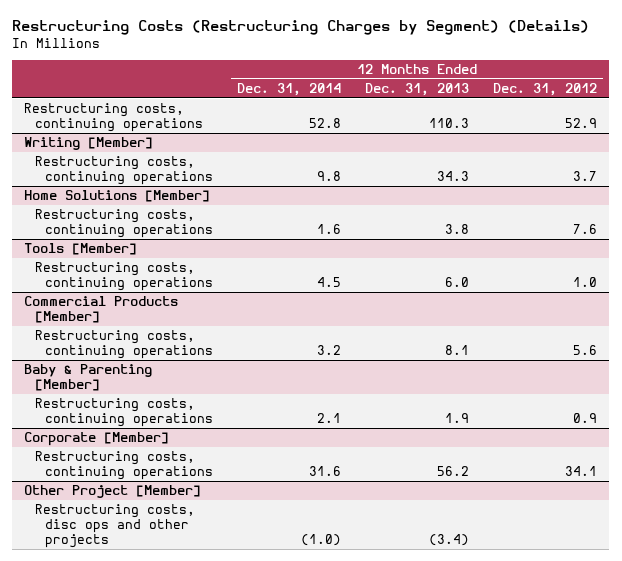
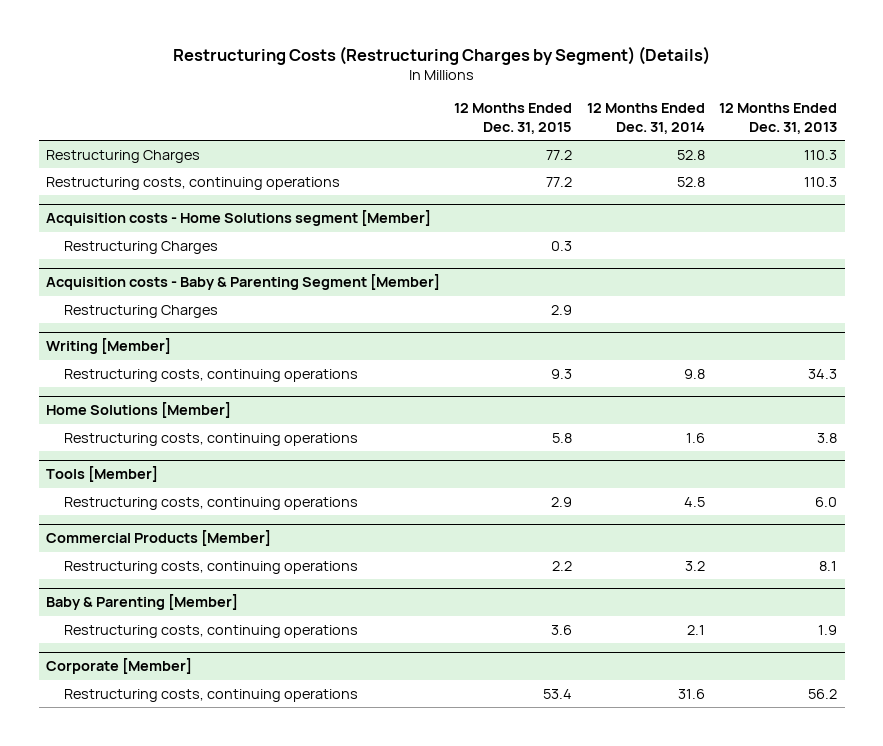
[493,82,598,96] Dec. 31, 2012 -> none
none -> [454,103,573,134] 12 Months Ended Dec. 31, 2015
none -> [45,149,200,163] Restructuring Charges
none -> [45,210,431,227] Acquisition costs - Home Solutions segment [Member]
none -> [63,240,218,254] Restructuring Charges
none -> [45,274,440,291] Acquisition costs - Baby & Parenting Segment [Member]
none -> [63,304,218,318] Restructuring Charges
[24,485,202,499] Other Project [Member] -> none
[34,504,195,549] Restructuring costs, disc ops and other projects -> none

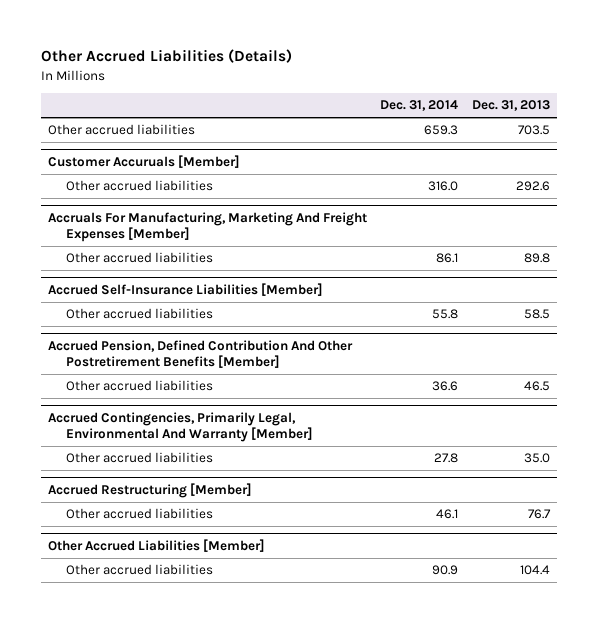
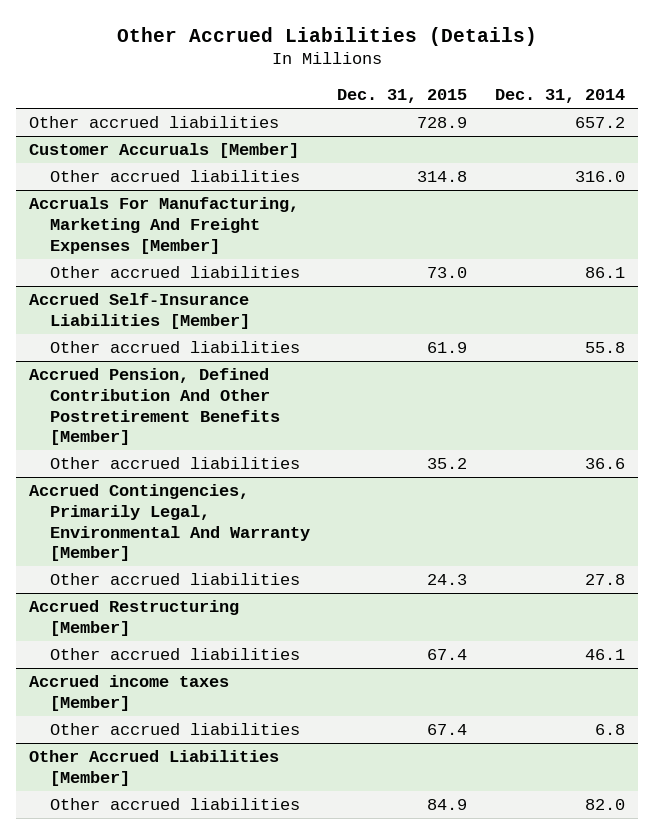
[472,100,551,112] Dec. 31, 2013 -> none
none -> [337,89,468,104] Dec. 31, 2015
[424,125,459,136] 659.3 -> [574,117,625,129] 657.2
none -> [29,675,230,711] Accrued income taxes [Member]
none -> [50,723,301,736] Other accrued liabilities
[432,565,459,576] 90.9 -> [584,799,625,811] 82.0

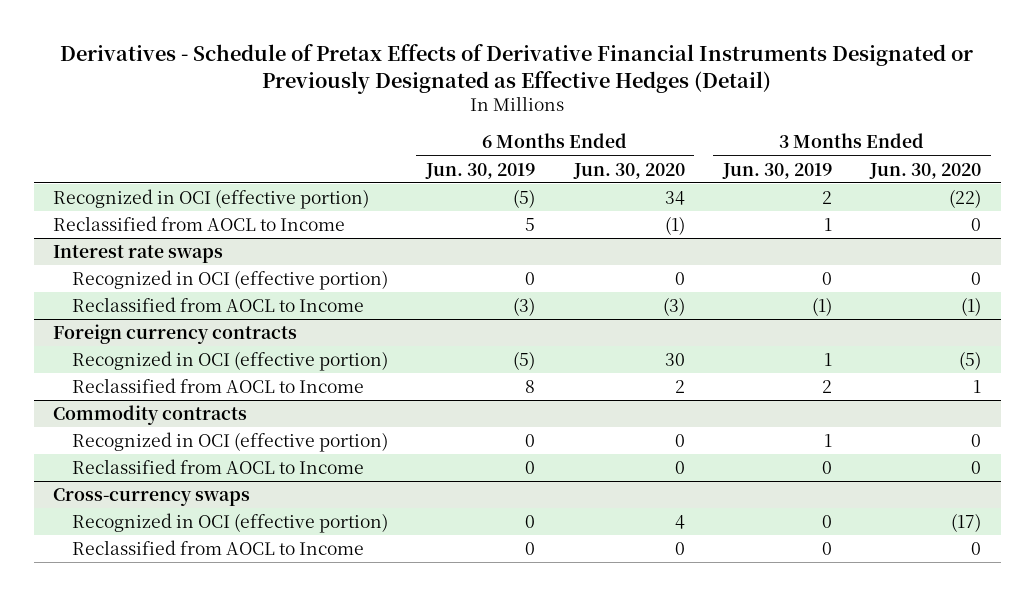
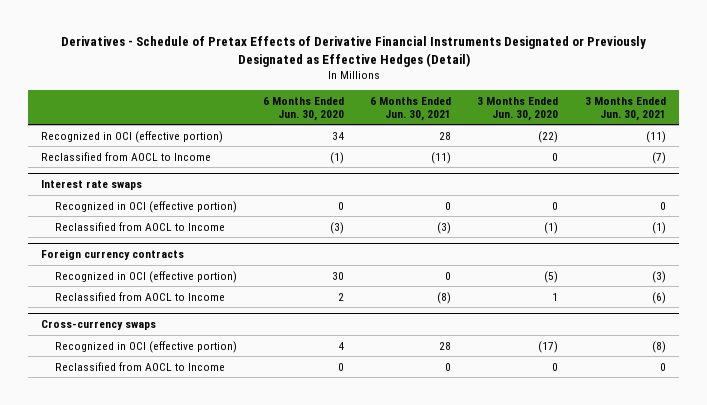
[425,162,536,179] Jun. 30, 2019 -> none
[722,162,833,179] Jun. 30, 2019 -> none
none -> [370,96,452,121] 6 Months Ended Jun. 30, 2021
none -> [584,96,666,121] 3 Months Ended Jun. 30, 2021
[53,404,248,425] Commodity contracts -> none
[71,431,388,452] Recognized in OCI (effective portion) -> none
[71,458,364,474] Reclassified from AOCL to Income -> none

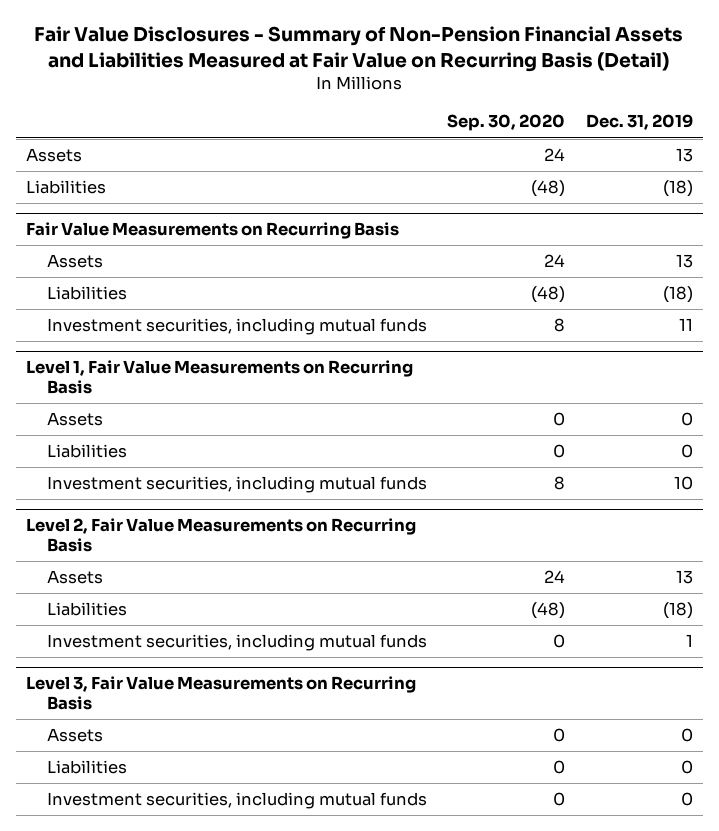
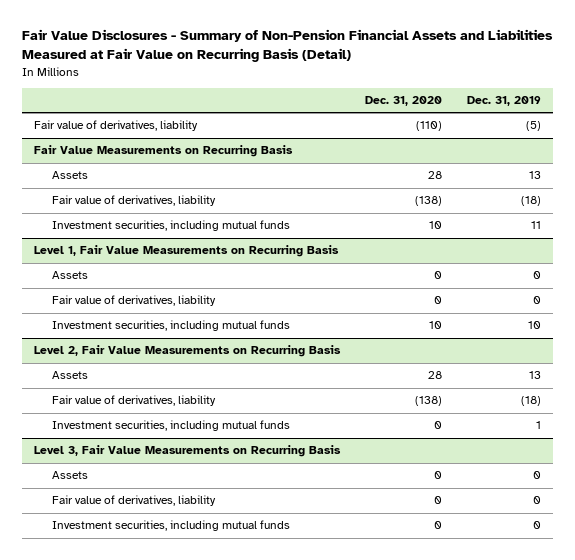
[447,114,566,132] Sep. 30, 2020 -> none
none -> [364,96,442,107] Dec. 31, 2020
[25,148,82,163] Assets -> none
[25,180,106,195] Liabilities -> none
none -> [33,120,198,132] Fair value of derivatives, liability
[46,286,127,301] Liabilities -> [52,195,217,207] Fair value of derivatives, liability
[46,444,127,459] Liabilities -> [52,295,217,307] Fair value of derivatives, liability
[46,602,127,617] Liabilities -> [52,395,217,407] Fair value of derivatives, liability
[46,760,127,775] Liabilities -> [52,495,217,507] Fair value of derivatives, liability

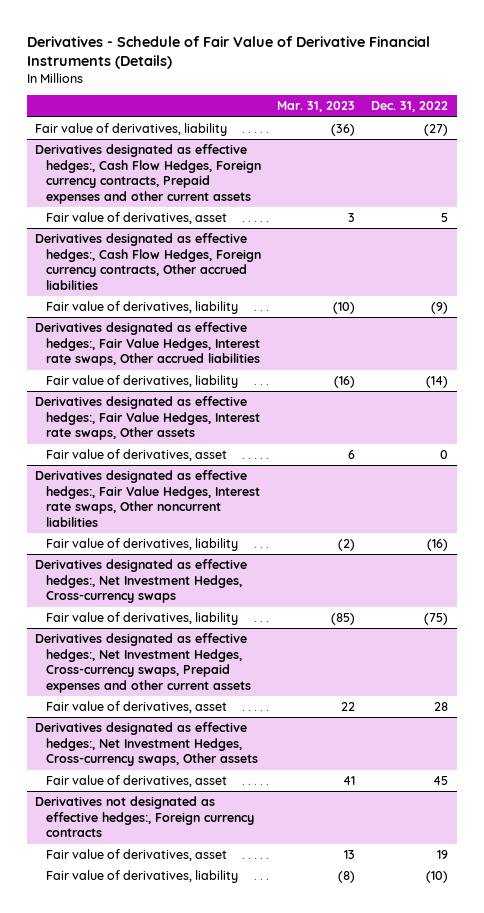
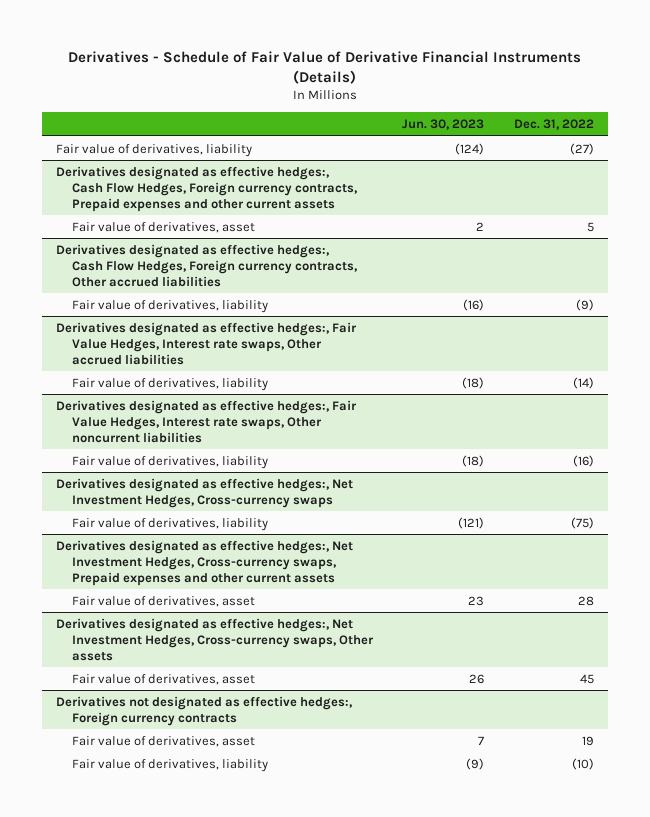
[277,101,356,113] Mar. 31, 2023 -> none
none -> [402,118,485,130] Jun. 30, 2023
[35,396,260,441] Derivatives designated as effective hedges:, Fair Value Hedges, Interest rate swaps, Other assets -> none
[45,449,227,462] Fair value of derivatives, asset -> none

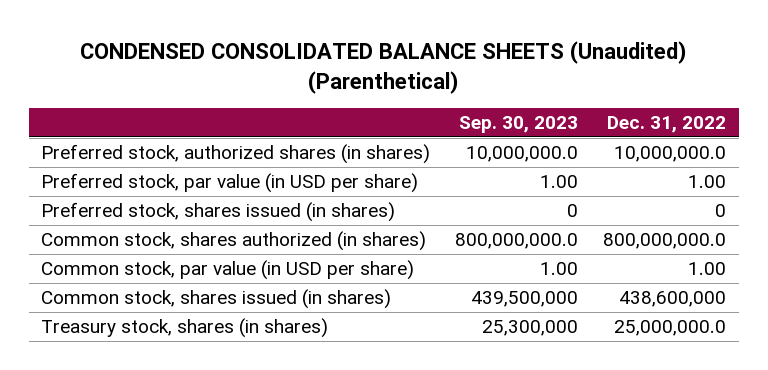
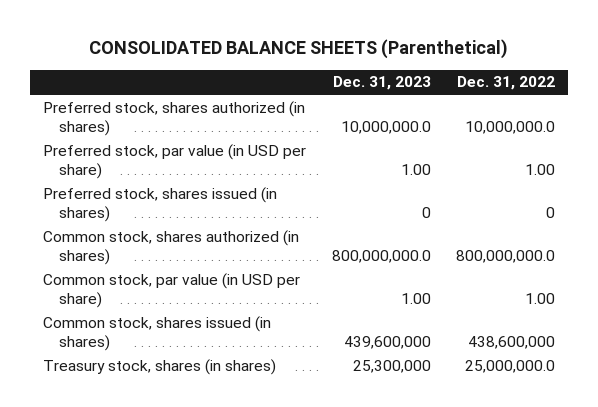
[79,40,687,94] CONDENSED CONSOLIDATED BALANCE SHEETS (Unaudited) (Parenthetical) -> [89,39,509,60] CONSOLIDATED BALANCE SHEETS (Parenthetical)
[459,116,579,134] Sep. 30, 2023 -> none
none -> [332,76,431,91] Dec. 31, 2023
[41,144,431,165] Preferred stock, authorized shares (in shares) -> [43,100,306,136] Preferred stock, shares authorized (in shares)

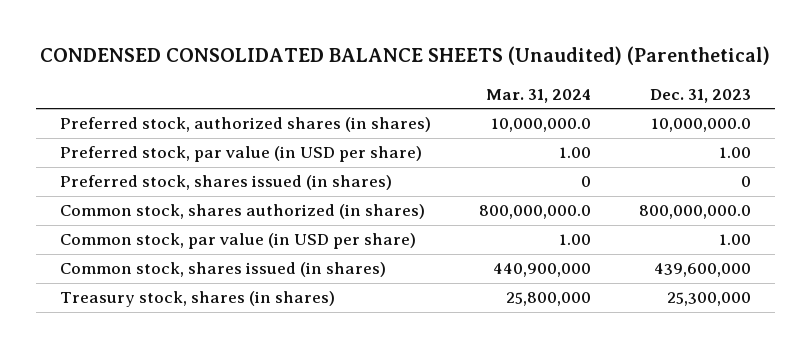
[89,39,509,60] CONSOLIDATED BALANCE SHEETS (Parenthetical) -> [40,46,771,66] CONDENSED CONSOLIDATED BALANCE SHEETS (Unaudited) (Parenthetical)
[457,76,556,91] Dec. 31, 2022 -> none
none -> [485,88,591,103] Mar. 31, 2024
[43,100,306,136] Preferred stock, shares authorized (in shares) -> [59,117,431,133] Preferred stock, authorized shares (in shares)

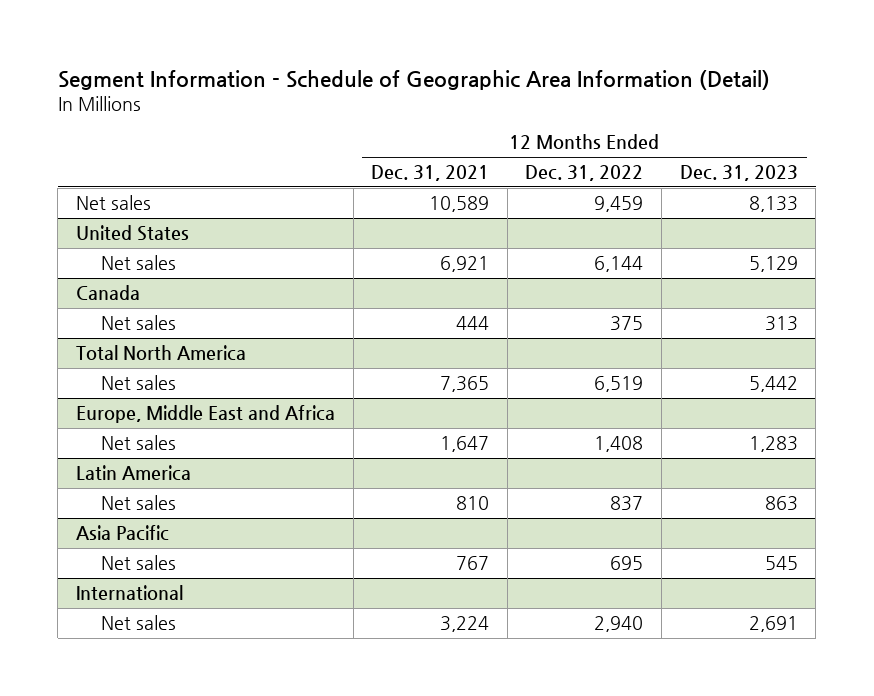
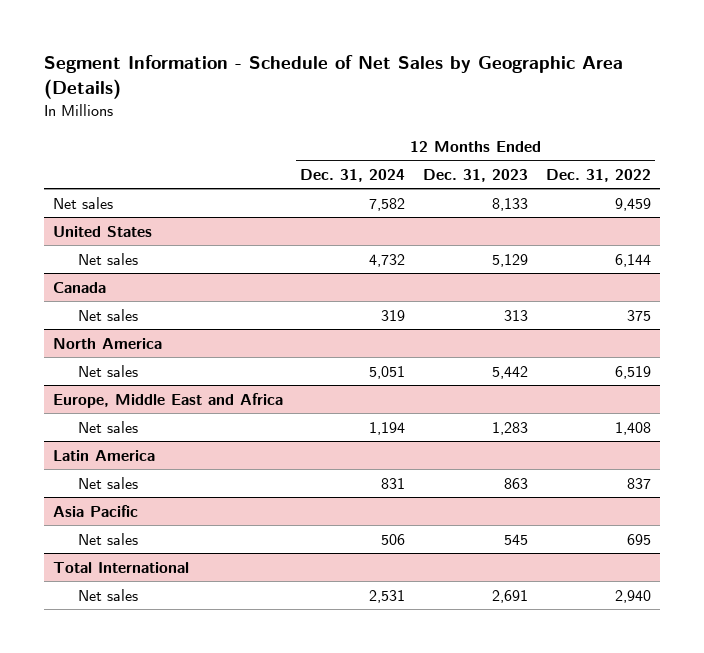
[57,69,770,90] Segment Information - Schedule of Geographic Area Information (Detail) -> [43,54,623,100] Segment Information - Schedule of Net Sales by Geographic Area (Details)
[371,165,490,182] Dec. 31, 2021 -> none
none -> [300,168,406,182] Dec. 31, 2024
[76,345,247,362] Total North America -> [52,337,162,349] North America
[76,585,184,601] International -> [52,561,189,573] Total International

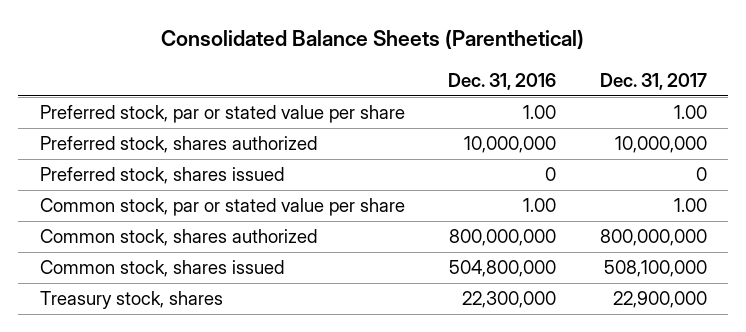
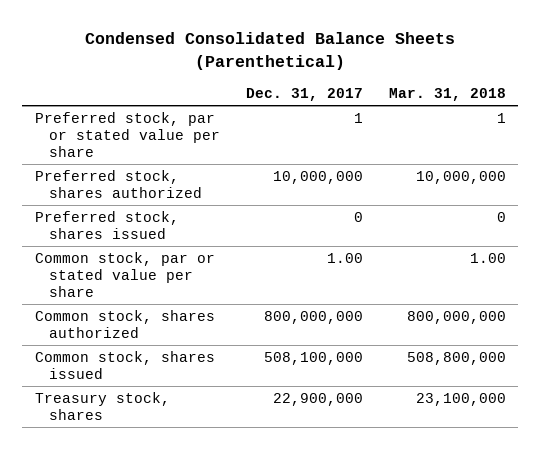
[161,29,585,50] Consolidated Balance Sheets (Parenthetical) -> [85,32,456,70] Condensed Consolidated Balance Sheets (Parenthetical)
[448,73,557,91] Dec. 31, 2016 -> none
none -> [388,88,506,102] Mar. 31, 2018
[673,105,707,120] 1.00 -> [353,112,363,123] 1

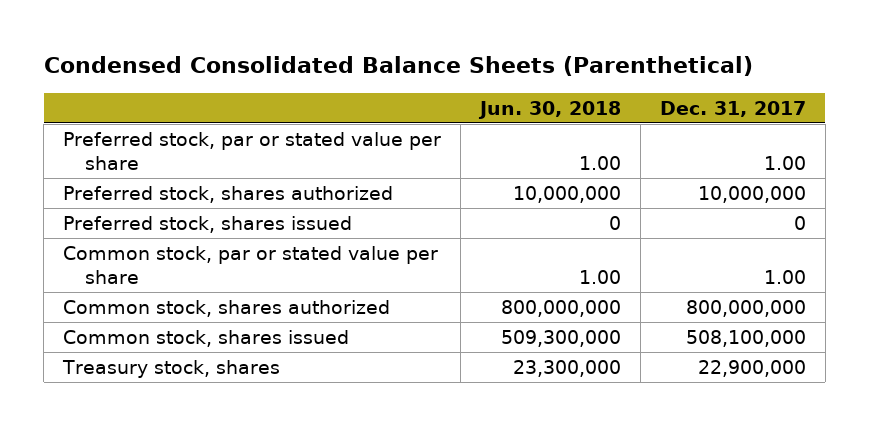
[388,88,506,102] Mar. 31, 2018 -> none
none -> [478,100,622,119] Jun. 30, 2018
[353,112,363,123] 1 -> [763,155,806,170] 1.00

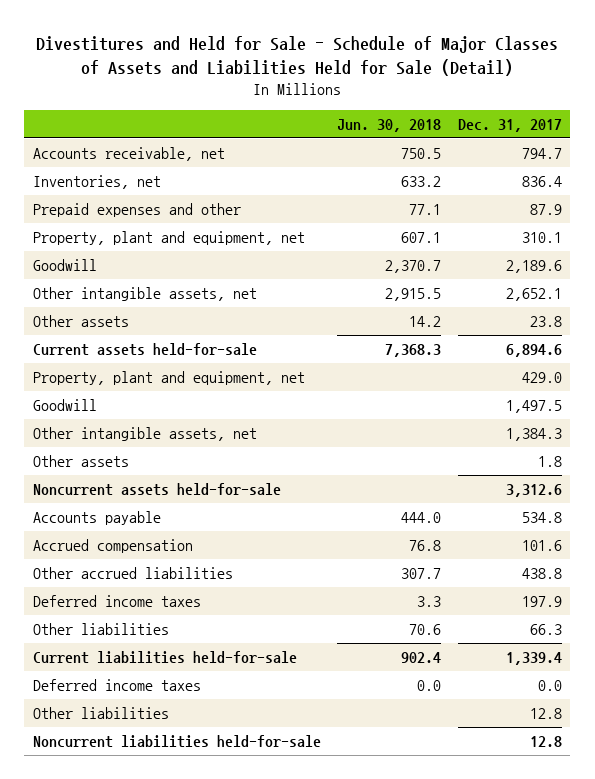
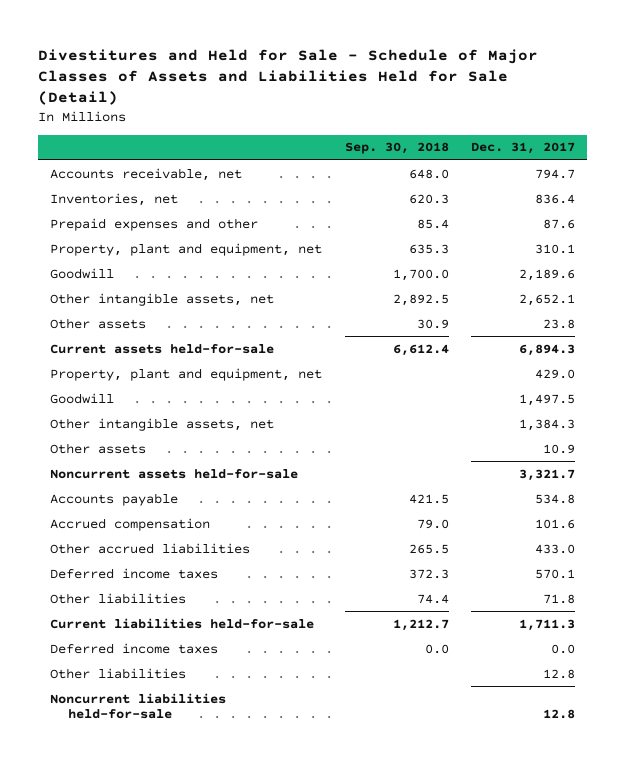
[337,118,442,132] Jun. 30, 2018 -> none
none -> [344,142,449,155] Sep. 30, 2018
[530,204,563,216] 87.9 -> [543,218,576,229] 87.6
[506,344,563,358] 6,894.6 -> [519,343,576,356] 6,894.3
[538,456,563,468] 1.8 -> [543,443,576,454] 10.9
[506,484,563,498] 3,312.6 -> [519,468,576,481] 3,321.7
[522,568,563,580] 438.8 -> [535,543,576,554] 433.0
[522,596,563,608] 197.9 -> [535,568,576,579] 570.1
[530,624,563,636] 66.3 -> [543,593,576,604] 71.8
[506,652,563,666] 1,339.4 -> [519,618,576,631] 1,711.3

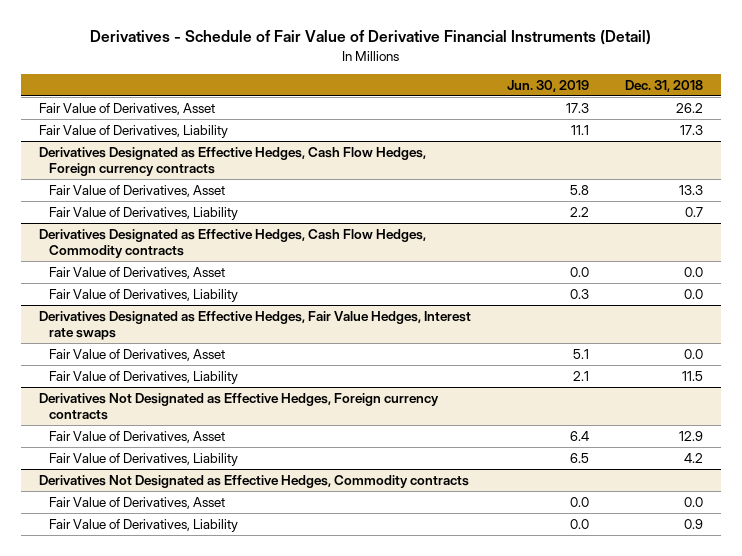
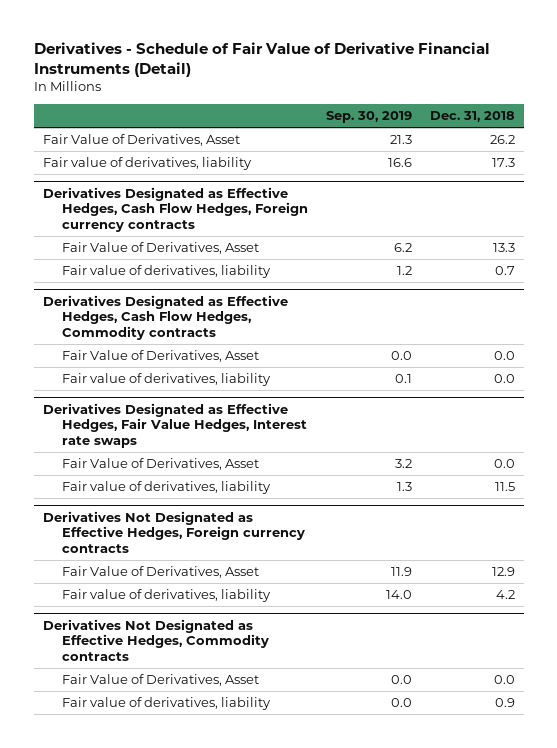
[506,79,589,92] Jun. 30, 2019 -> none
none -> [325,111,412,124] Sep. 30, 2019
[39,124,229,138] Fair Value of Derivatives, Liability -> [42,156,252,170] Fair value of derivatives, liability
[49,206,239,220] Fair Value of Derivatives, Liability -> [61,264,271,278] Fair value of derivatives, liability
[49,288,239,302] Fair Value of Derivatives, Liability -> [61,372,271,386] Fair value of derivatives, liability
[49,370,239,384] Fair Value of Derivatives, Liability -> [61,480,271,494] Fair value of derivatives, liability
[49,452,239,466] Fair Value of Derivatives, Liability -> [61,588,271,602] Fair value of derivatives, liability
[49,518,239,532] Fair Value of Derivatives, Liability -> [61,696,271,710] Fair value of derivatives, liability

